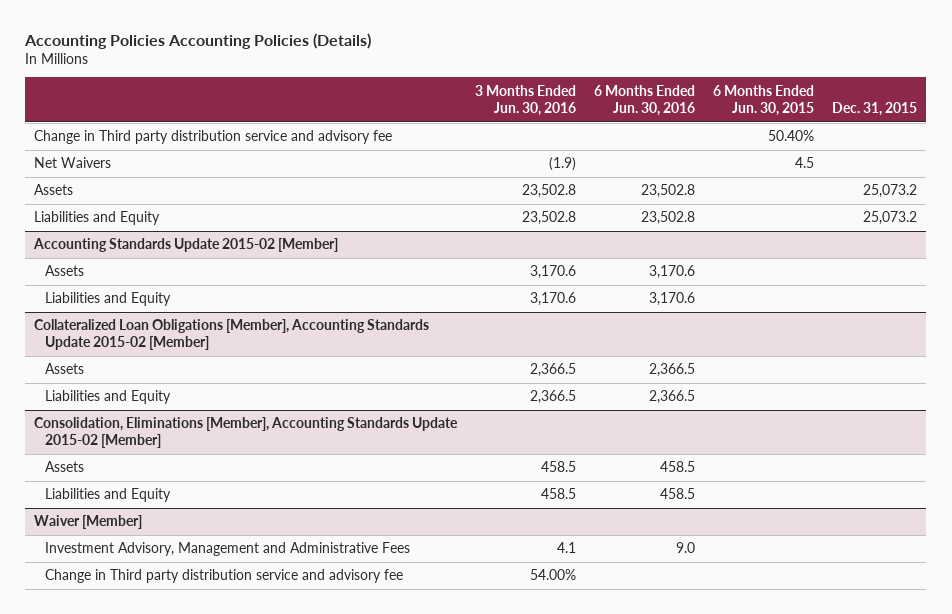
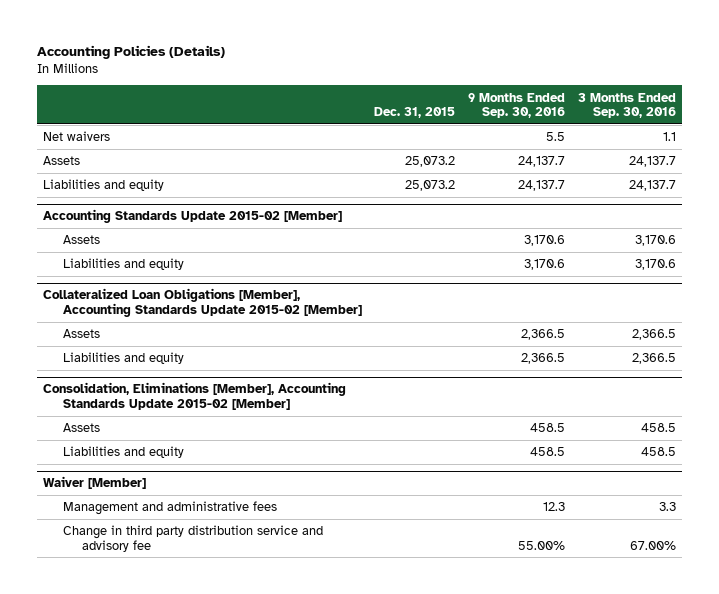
[24,33,372,50] Accounting Policies Accounting Policies (Details) -> [36,45,225,60] Accounting Policies (Details)
[475,84,577,116] 3 Months Ended Jun. 30, 2016 -> none
[594,84,696,116] 6 Months Ended Jun. 30, 2016 -> none
[713,84,815,116] 6 Months Ended Jun. 30, 2015 -> none
none -> [468,92,566,118] 9 Months Ended Sep. 30, 2016
none -> [578,92,677,118] 3 Months Ended Sep. 30, 2016
[34,130,393,145] Change in Third party distribution service and advisory fee -> none
[34,157,112,169] Net Waivers -> [43,131,111,142] Net waivers
[34,211,161,226] Liabilities and Equity -> [43,179,165,192] Liabilities and equity
[44,292,171,307] Liabilities and Equity -> [62,258,184,271] Liabilities and equity
[44,390,171,405] Liabilities and Equity -> [62,352,184,365] Liabilities and equity
[44,488,171,503] Liabilities and Equity -> [62,446,184,459] Liabilities and equity
[44,542,410,557] Investment Advisory, Management and Administrative Fees -> [62,501,277,516] Management and administrative fees
[44,569,403,584] Change in Third party distribution service and advisory fee -> [62,525,323,552] Change in third party distribution service and advisory fee

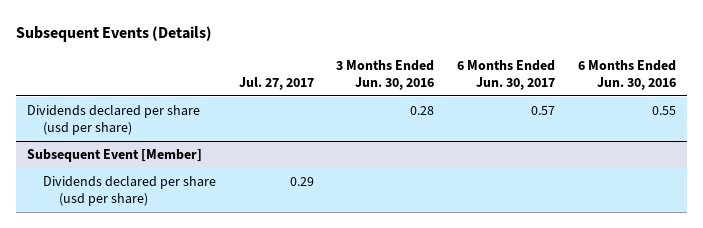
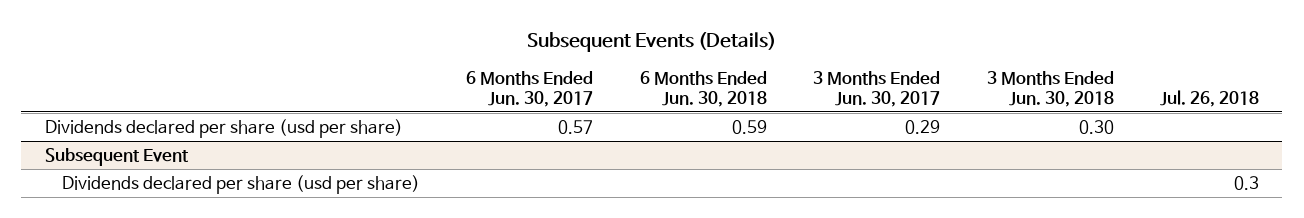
[238,76,314,90] Jul. 27, 2017 -> none
[336,59,435,90] 3 Months Ended Jun. 30, 2016 -> none
[577,59,676,90] 6 Months Ended Jun. 30, 2016 -> none
none -> [639,70,767,107] 6 Months Ended Jun. 30, 2018
none -> [813,70,941,107] 3 Months Ended Jun. 30, 2017
none -> [986,70,1114,107] 3 Months Ended Jun. 30, 2018
none -> [1160,89,1260,107] Jul. 26, 2018
[27,149,203,163] Subsequent Event [Member] -> [44,148,189,167] Subsequent Event

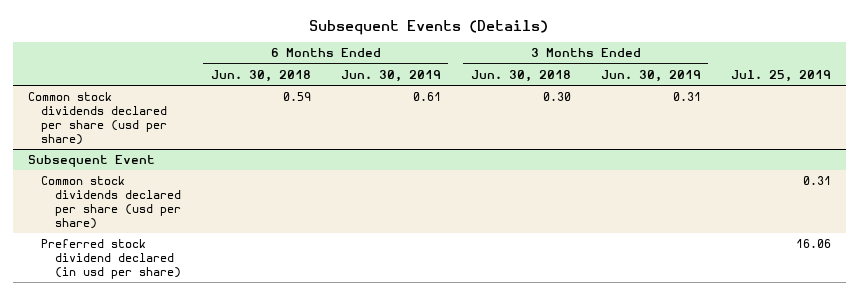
[466,70,594,107] 6 Months Ended Jun. 30, 2017 -> none
[813,70,941,107] 3 Months Ended Jun. 30, 2017 -> none
[1160,89,1260,107] Jul. 26, 2018 -> none
none -> [340,69,441,82] Jun. 30, 2019
none -> [600,69,701,82] Jun. 30, 2019
none -> [730,69,831,82] Jul. 25, 2019
[44,119,403,139] Dividends declared per share (usd per share) -> [27,92,168,145] Common stock dividends declared per share (usd per share)
[61,175,420,195] Dividends declared per share (usd per share) -> [41,176,181,229] Common stock dividends declared per share (usd per share)
none -> [41,239,181,280] Preferred stock dividend declared (in usd per share)

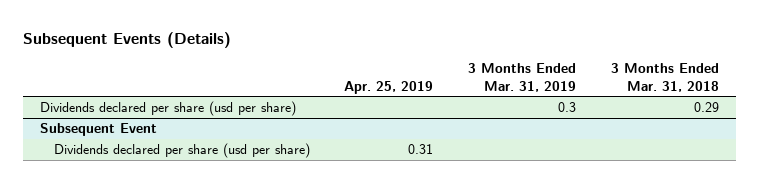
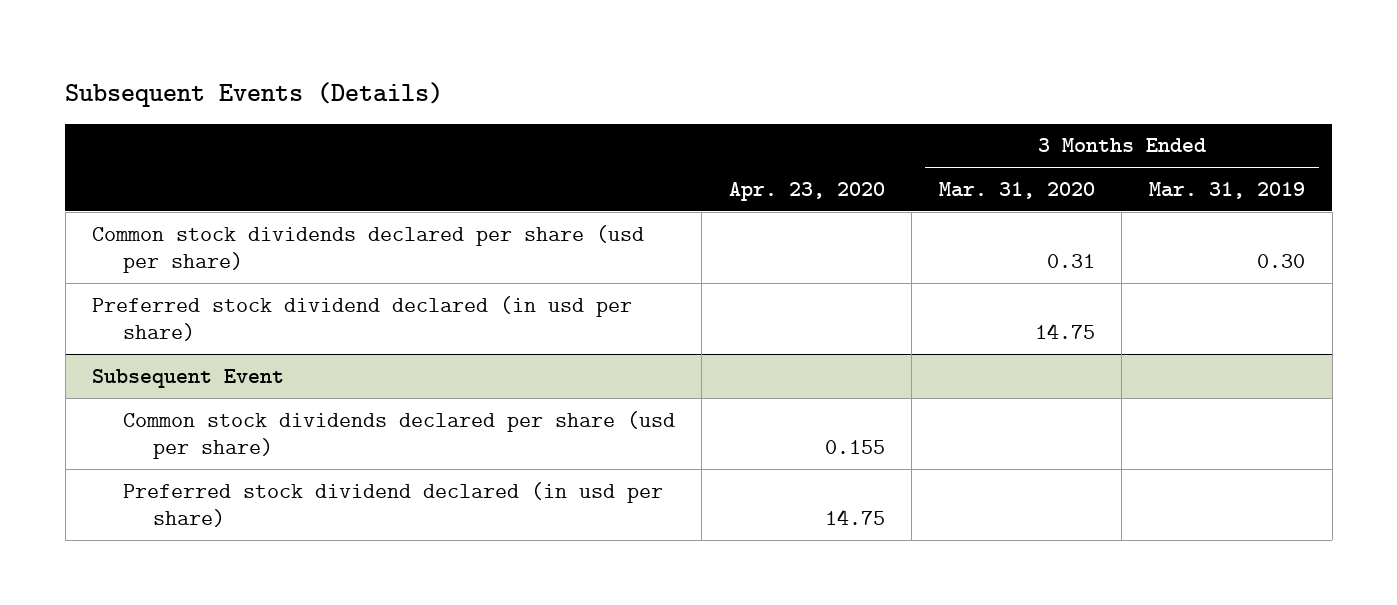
[344,80,434,94] Apr. 25, 2019 -> none
[611,63,720,92] 3 Months Ended Mar. 31, 2018 -> none
none -> [728,182,885,202] Apr. 23, 2020
none -> [938,182,1095,200] Mar. 31, 2020
[40,101,297,117] Dividends declared per share (usd per share) -> [92,224,645,273] Common stock dividends declared per share (usd per share)
[558,102,577,113] 0.3 -> [1256,253,1305,268] 0.30
none -> [92,295,633,341] Preferred stock dividend declared (in usd per share)
[53,143,310,159] Dividends declared per share (usd per share) -> [122,410,675,459] Common stock dividends declared per share (usd per share)
none -> [122,481,663,527] Preferred stock dividend declared (in usd per share)

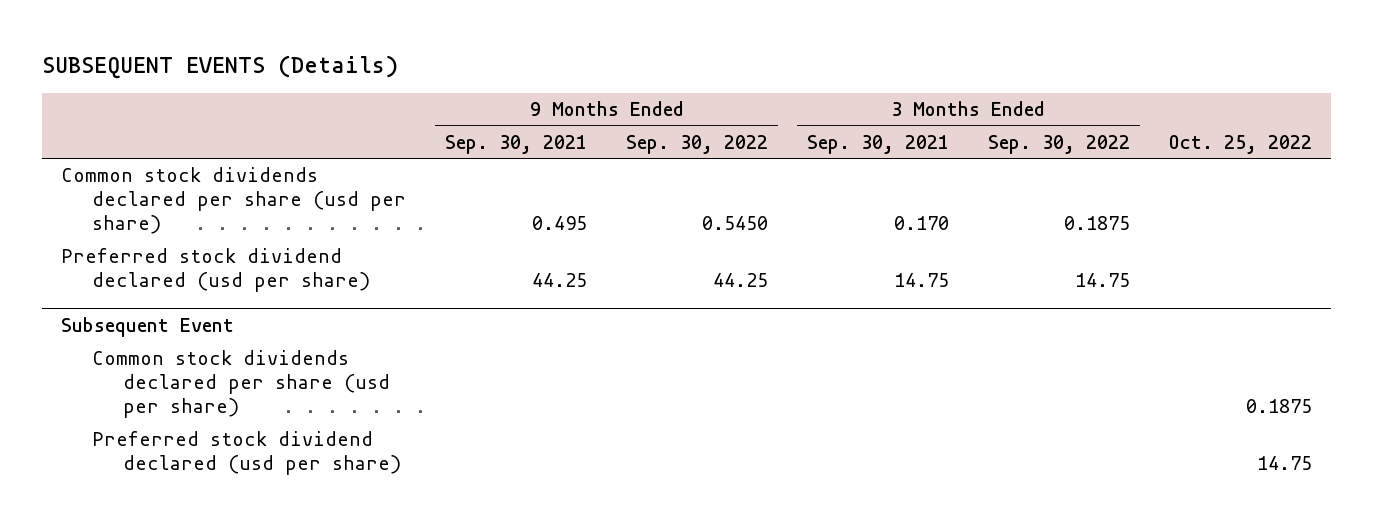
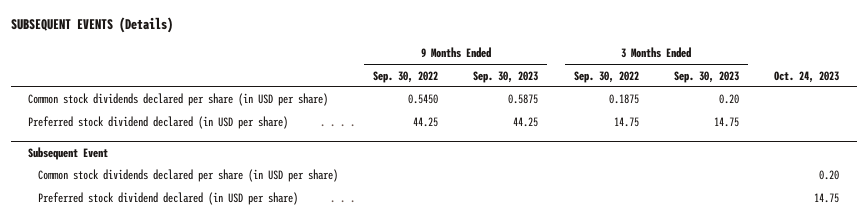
[445,134,588,154] Sep. 30, 2021 -> none
[807,134,950,154] Sep. 30, 2021 -> none
[1168,134,1312,154] Oct. 25, 2022 -> none
none -> [473,70,539,83] Sep. 30, 2023
none -> [673,70,739,83] Sep. 30, 2023
none -> [774,70,840,83] Oct. 24, 2023
[61,167,407,235] Common stock dividends declared per share (usd per share) -> [28,93,329,107] Common stock dividends declared per share (in USD per share)
[61,248,371,293] Preferred stock dividend declared (usd per share) -> [28,116,289,130] Preferred stock dividend declared (in USD per share)
[92,350,390,419] Common stock dividends declared per share (usd per share) -> [37,169,338,183] Common stock dividends declared per share (in USD per share)
[92,431,401,476] Preferred stock dividend declared (usd per share) -> [37,192,298,206] Preferred stock dividend declared (in USD per share)

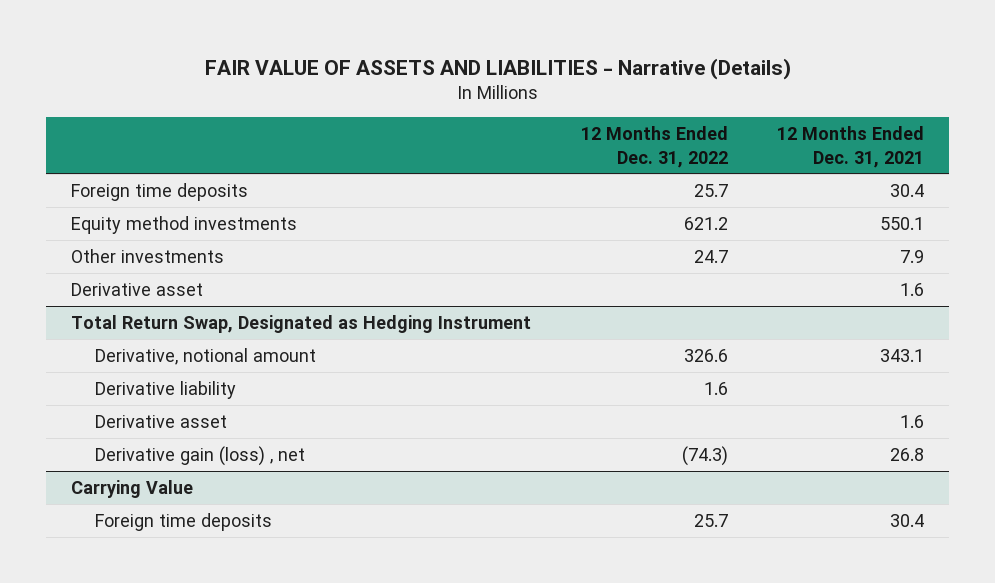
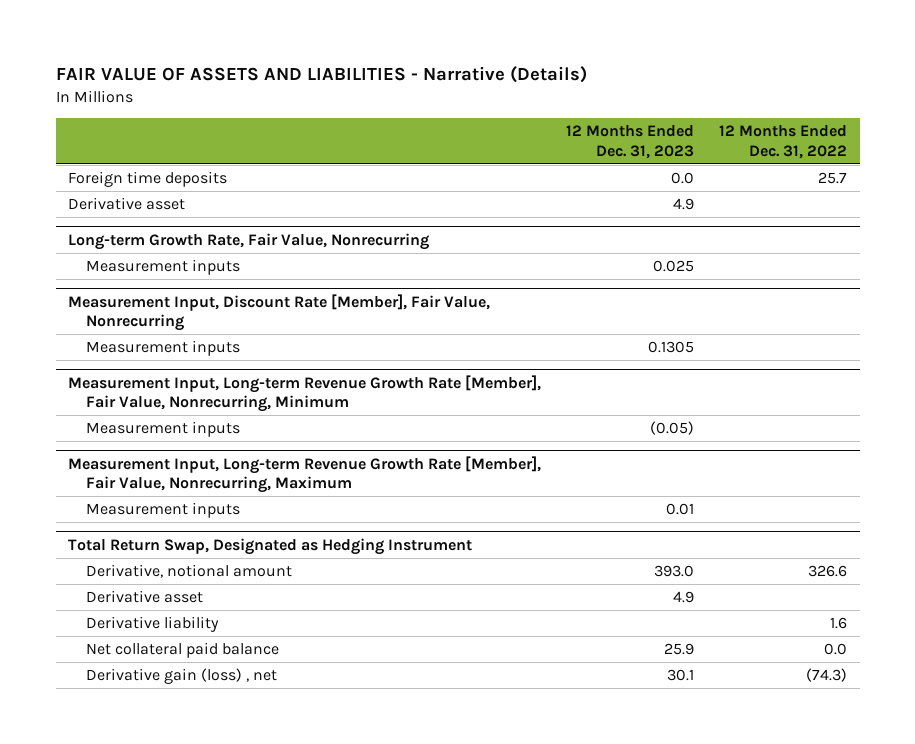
[777,126,925,168] 12 Months Ended Dec. 31, 2021 -> none
none -> [566,125,695,159] 12 Months Ended Dec. 31, 2023
[71,215,298,234] Equity method investments -> none
[71,248,225,263] Other investments -> none
none -> [68,232,430,250] Long-term Growth Rate, Fair Value, Nonrecurring
none -> [85,259,240,276] Measurement inputs
none -> [68,293,491,332] Measurement Input, Discount Rate [Member], Fair Value, Nonrecurring
none -> [85,340,240,357] Measurement inputs
none -> [68,374,542,413] Measurement Input, Long-term Revenue Growth Rate [Member], Fair Value, Nonrecurring, Minimum
none -> [85,421,240,438] Measurement inputs
none -> [68,455,542,494] Measurement Input, Long-term Revenue Growth Rate [Member], Fair Value, Nonrecurring, Maximum
none -> [85,502,240,519] Measurement inputs
[94,380,236,399] Derivative liability -> [85,616,219,633] Derivative liability
none -> [85,642,279,659] Net collateral paid balance
[71,479,194,498] Carrying Value -> none
[94,512,272,531] Foreign time deposits -> none

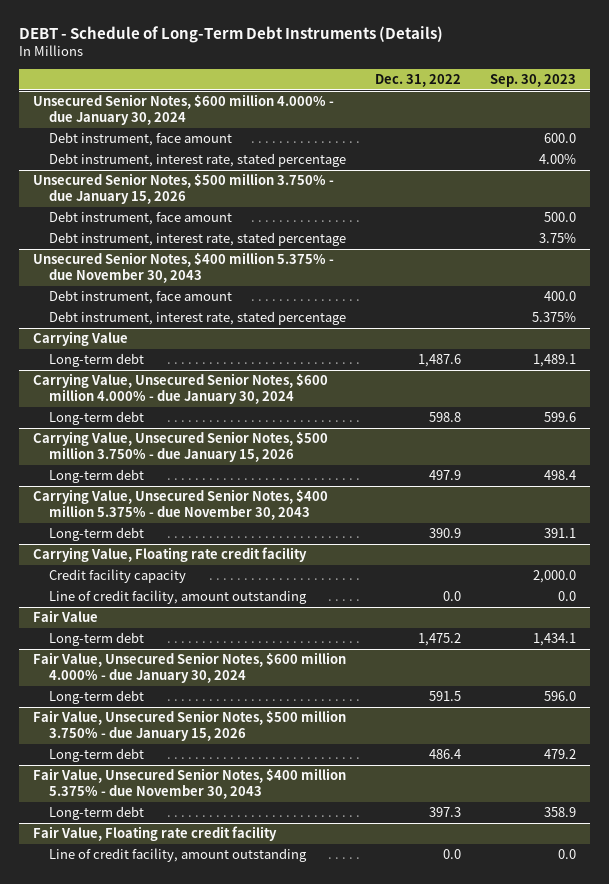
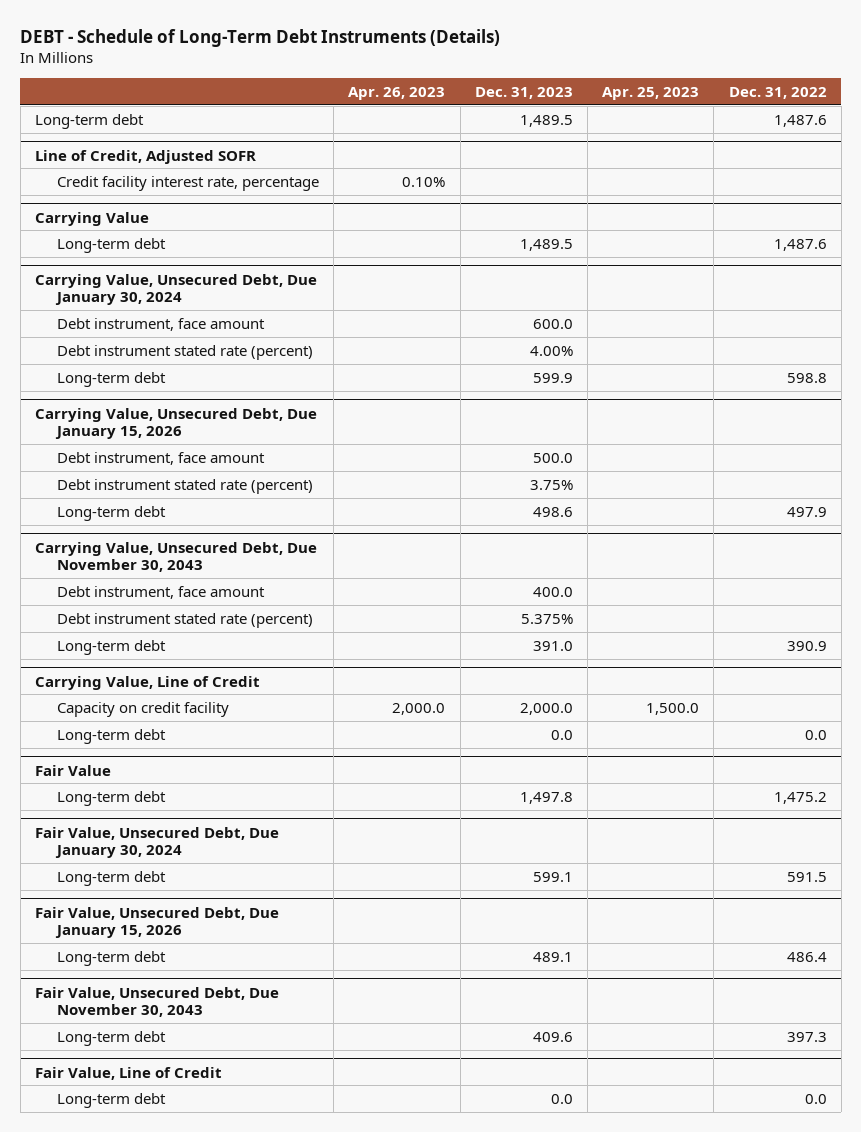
[489,74,576,88] Sep. 30, 2023 -> none
none -> [348,86,446,100] Apr. 26, 2023
none -> [474,86,573,99] Dec. 31, 2023
none -> [602,86,700,100] Apr. 25, 2023
[33,94,335,125] Unsecured Senior Notes, $600 million 4.000% - due January 30, 2024 -> none
[48,132,232,147] Debt instrument, face amount -> none
[48,153,346,168] Debt instrument, interest rate, stated percentage -> none
[33,173,335,204] Unsecured Senior Notes, $500 million 3.750% - due January 15, 2026 -> none
[48,211,232,226] Debt instrument, face amount -> none
[48,232,346,247] Debt instrument, interest rate, stated percentage -> none
[33,252,335,283] Unsecured Senior Notes, $400 million 5.375% - due November 30, 2043 -> none
[48,290,232,305] Debt instrument, face amount -> none
[48,311,346,326] Debt instrument, interest rate, stated percentage -> none
none -> [34,113,144,129] Long-term debt
none -> [34,149,256,164] Line of Credit, Adjusted SOFR
none -> [56,175,319,191] Credit facility interest rate, percentage
[33,373,329,404] Carrying Value, Unsecured Senior Notes, $600 million 4.000% - due January 30, 2024 -> [34,273,317,306] Carrying Value, Unsecured Debt, Due January 30, 2024
none -> [56,317,265,331] Debt instrument, face amount
none -> [56,344,313,360] Debt instrument stated rate (percent)
[33,431,329,462] Carrying Value, Unsecured Senior Notes, $500 million 3.750% - due January 15, 2026 -> [34,407,317,440] Carrying Value, Unsecured Debt, Due January 15, 2026
none -> [56,451,265,465] Debt instrument, face amount
none -> [56,478,313,494] Debt instrument stated rate (percent)
[33,489,329,520] Carrying Value, Unsecured Senior Notes, $400 million 5.375% - due November 30, 2043 -> [34,541,317,573] Carrying Value, Unsecured Debt, Due November 30, 2043
none -> [56,585,265,599] Debt instrument, face amount
none -> [56,612,313,628] Debt instrument stated rate (percent)
[33,547,308,563] Carrying Value, Floating rate credit facility -> none
[48,569,186,584] Credit facility capacity -> none
[48,590,307,605] Line of credit facility, amount outstanding -> none
none -> [34,675,260,690] Carrying Value, Line of Credit
none -> [56,701,229,717] Capacity on credit facility
none -> [56,728,166,744] Long-term debt
[33,652,347,683] Fair Value, Unsecured Senior Notes, $600 million 4.000% - due January 30, 2024 -> [34,826,279,859] Fair Value, Unsecured Debt, Due January 30, 2024
[33,710,347,741] Fair Value, Unsecured Senior Notes, $500 million 3.750% - due January 15, 2026 -> [34,906,279,939] Fair Value, Unsecured Debt, Due January 15, 2026
[33,768,347,799] Fair Value, Unsecured Senior Notes, $400 million 5.375% - due November 30, 2043 -> [34,986,279,1018] Fair Value, Unsecured Debt, Due November 30, 2043
[33,826,278,842] Fair Value, Floating rate credit facility -> none
[48,848,307,863] Line of credit facility, amount outstanding -> none
none -> [34,1066,222,1080] Fair Value, Line of Credit
none -> [56,1092,166,1108] Long-term debt

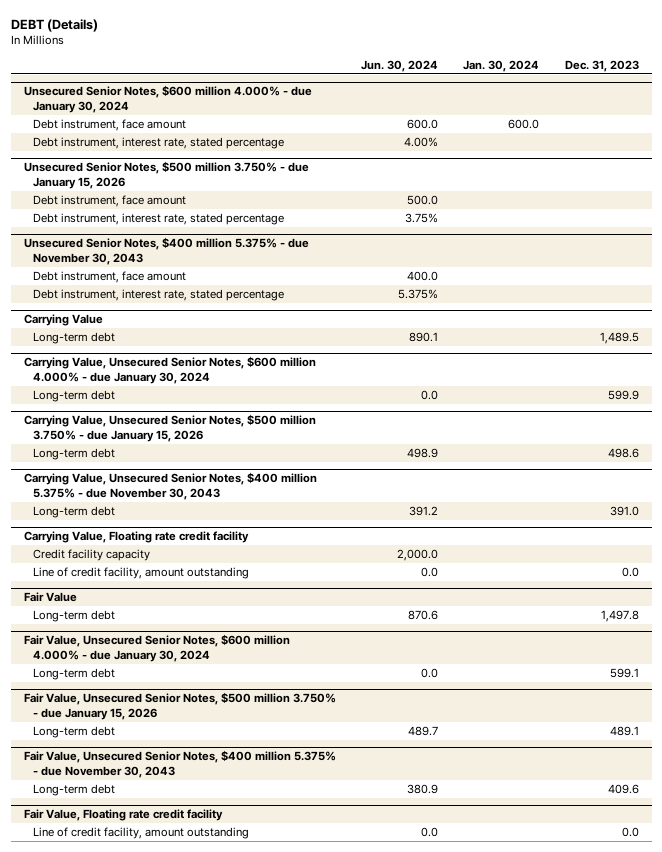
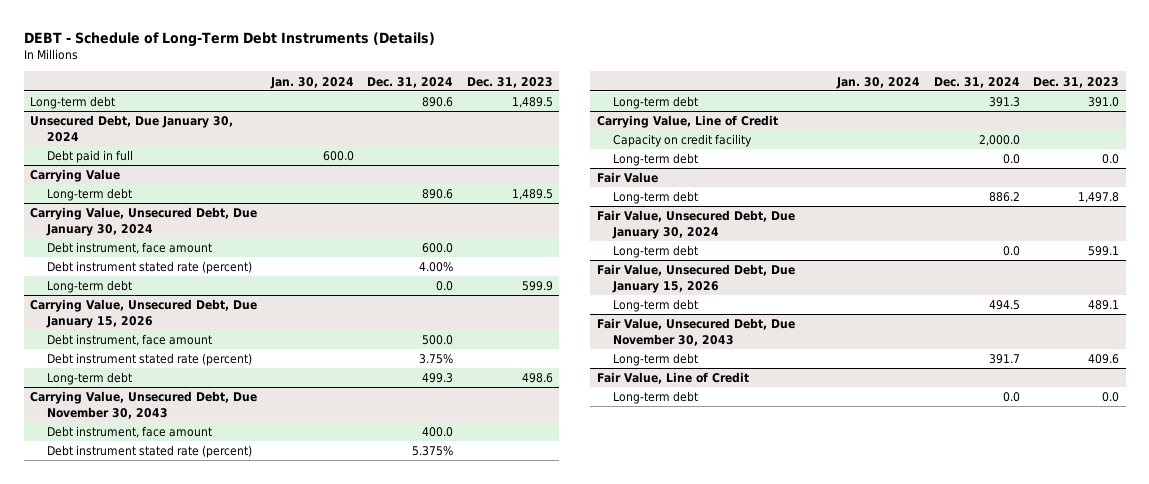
[10,18,98,32] DEBT (Details) -> [23,31,435,47] DEBT - Schedule of Long-Term Debt Instruments (Details)
[360,59,438,72] Jun. 30, 2024 -> none
none -> [367,76,454,88] Dec. 31, 2024
[23,85,312,113] Unsecured Senior Notes, $600 million 4.000% - due January 30, 2024 -> none
[32,119,186,132] Debt instrument, face amount -> none
[32,137,284,150] Debt instrument, interest rate, stated percentage -> none
[23,161,309,189] Unsecured Senior Notes, $500 million 3.750% - due January 15, 2026 -> none
[32,195,186,208] Debt instrument, face amount -> none
[32,213,284,226] Debt instrument, interest rate, stated percentage -> none
[23,237,309,265] Unsecured Senior Notes, $400 million 5.375% - due November 30, 2043 -> none
[32,271,186,284] Debt instrument, face amount -> none
[32,289,284,302] Debt instrument, interest rate, stated percentage -> none
none -> [30,96,116,110] Long-term debt
none -> [30,115,234,142] Unsecured Debt, Due January 30, 2024
none -> [46,150,133,164] Debt paid in full
[23,356,316,384] Carrying Value, Unsecured Senior Notes, $600 million 4.000% - due January 30, 2024 -> [30,207,258,236] Carrying Value, Unsecured Debt, Due January 30, 2024
none -> [46,242,212,255] Debt instrument, face amount
none -> [46,261,252,275] Debt instrument stated rate (percent)
[23,414,316,442] Carrying Value, Unsecured Senior Notes, $500 million 3.750% - due January 15, 2026 -> [30,299,258,328] Carrying Value, Unsecured Debt, Due January 15, 2026
none -> [46,334,212,347] Debt instrument, face amount
none -> [46,353,252,367] Debt instrument stated rate (percent)
[23,472,317,500] Carrying Value, Unsecured Senior Notes, $400 million 5.375% - due November 30, 2043 -> [30,391,258,419] Carrying Value, Unsecured Debt, Due November 30, 2043
none -> [46,426,212,439] Debt instrument, face amount
none -> [46,445,252,459] Debt instrument stated rate (percent)
[23,531,249,544] Carrying Value, Floating rate credit facility -> none
[32,549,150,562] Credit facility capacity -> none
[32,567,249,580] Line of credit facility, amount outstanding -> none
none -> [596,115,778,129] Carrying Value, Line of Credit
none -> [613,134,753,148] Capacity on credit facility
none -> [613,153,699,167] Long-term debt
[23,634,290,662] Fair Value, Unsecured Senior Notes, $600 million 4.000% - due January 30, 2024 -> [596,210,795,239] Fair Value, Unsecured Debt, Due January 30, 2024
[23,692,336,720] Fair Value, Unsecured Senior Notes, $500 million 3.750% - due January 15, 2026 -> [596,264,795,293] Fair Value, Unsecured Debt, Due January 15, 2026
[23,750,336,778] Fair Value, Unsecured Senior Notes, $400 million 5.375% - due November 30, 2043 -> [596,318,795,346] Fair Value, Unsecured Debt, Due November 30, 2043
[23,809,223,822] Fair Value, Floating rate credit facility -> none
[32,827,249,840] Line of credit facility, amount outstanding -> none
none -> [596,372,749,385] Fair Value, Line of Credit
none -> [613,391,699,405] Long-term debt

